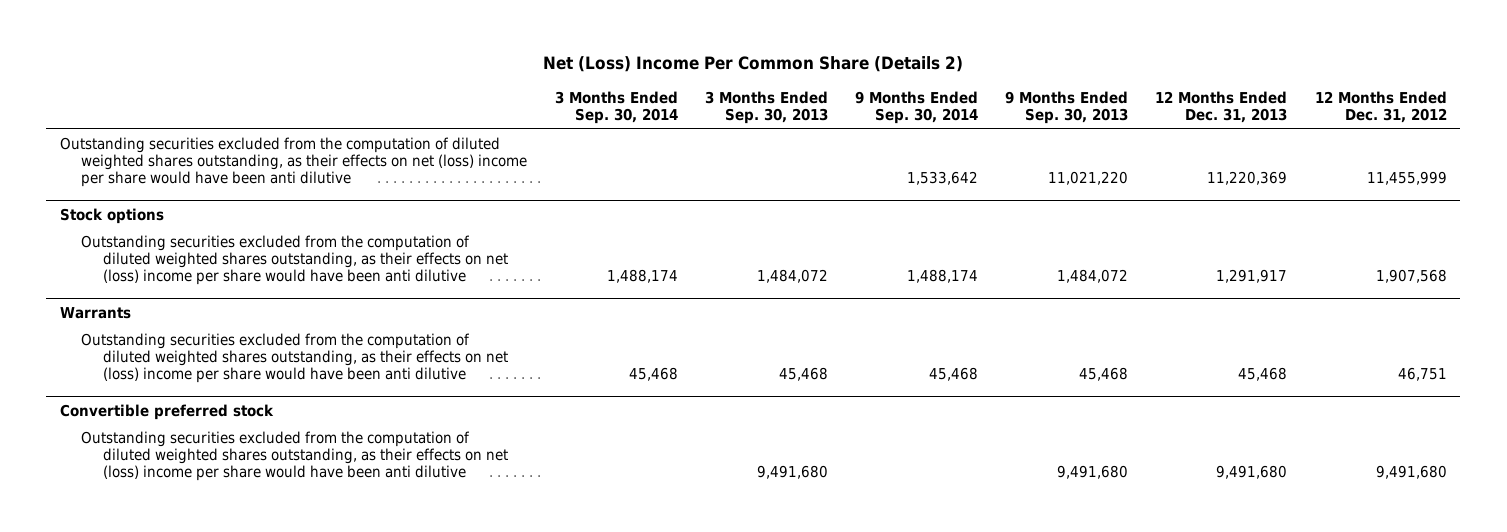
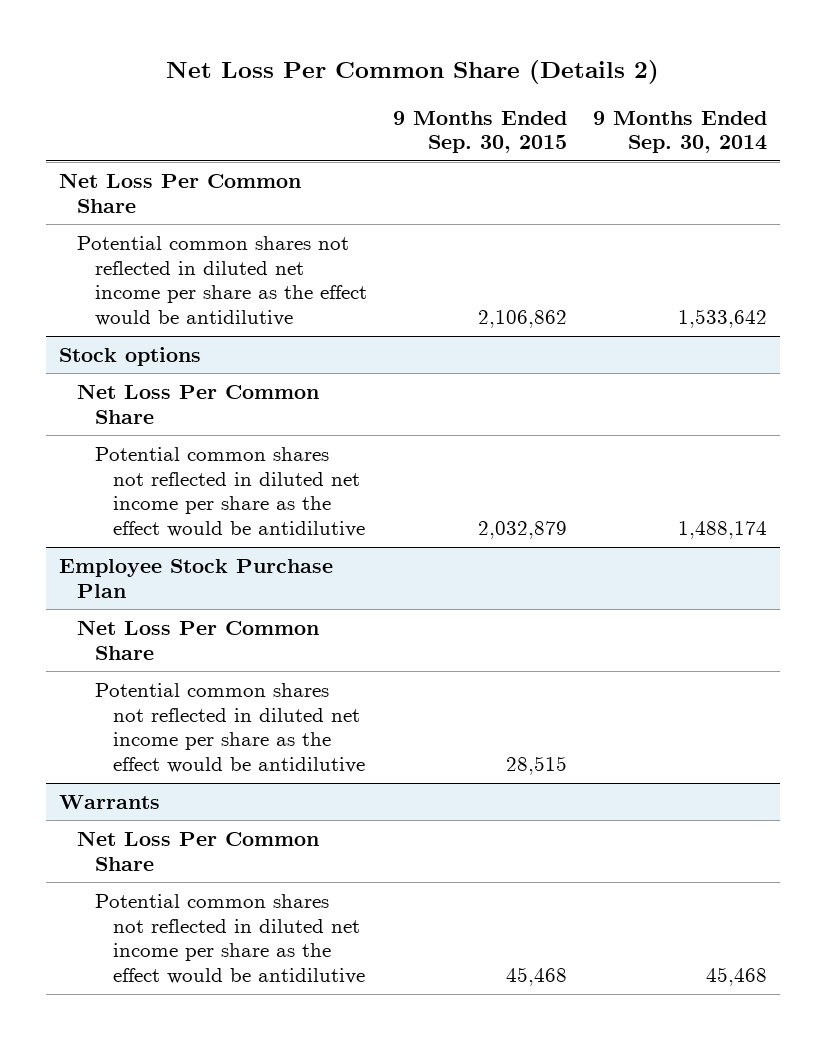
[543,56,964,73] Net (Loss) Income Per Common Share (Details 2) -> [165,59,659,84] Net Loss Per Common Share (Details 2)
[554,90,678,124] 3 Months Ended Sep. 30, 2014 -> none
[704,90,828,124] 3 Months Ended Sep. 30, 2013 -> none
[1005,90,1129,124] 9 Months Ended Sep. 30, 2013 -> none
[1155,90,1288,123] 12 Months Ended Dec. 31, 2013 -> none
[1314,90,1447,123] 12 Months Ended Dec. 31, 2012 -> none
none -> [392,110,567,154] 9 Months Ended Sep. 30, 2015
none -> [58,172,301,213] Net Loss Per Common Share
[60,137,528,188] Outstanding securities excluded from the computation of diluted weighted shares outstanding, as their effects on net (loss) income per share would have been anti dilutive -> [76,235,368,327] Potential common shares not reflected in diluted net income per share as the effect would be antidilutive
none -> [76,383,319,424] Net Loss Per Common Share
[81,235,508,286] Outstanding securities excluded from the computation of diluted weighted shares outstanding, as their effects on net (loss) income per share would have been anti dilutive -> [95,446,366,538] Potential common shares not reflected in diluted net income per share as the effect would be antidilutive
none -> [58,558,333,598] Employee Stock Purchase Plan
none -> [76,619,319,660] Net Loss Per Common Share
none -> [95,682,366,774] Potential common shares not reflected in diluted net income per share as the effect would be antidilutive
[60,403,275,420] Convertible preferred stock -> none
[81,431,508,482] Outstanding securities excluded from the computation of diluted weighted shares outstanding, as their effects on net (loss) income per share would have been anti dilutive -> none
none -> [76,830,319,871] Net Loss Per Common Share
[81,333,508,384] Outstanding securities excluded from the computation of diluted weighted shares outstanding, as their effects on net (loss) income per share would have been anti dilutive -> [95,893,366,985] Potential common shares not reflected in diluted net income per share as the effect would be antidilutive

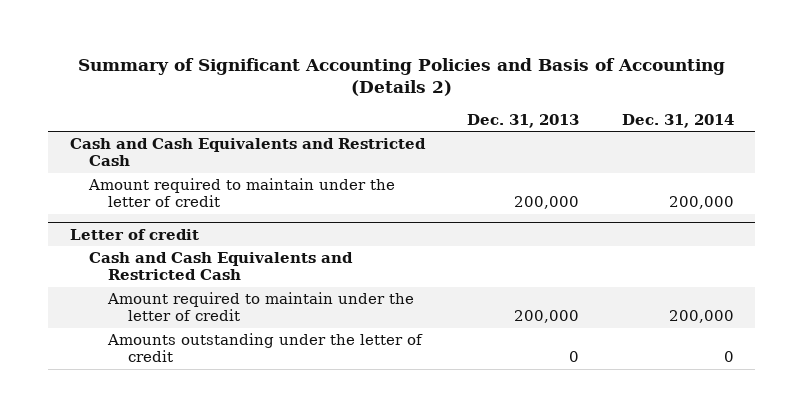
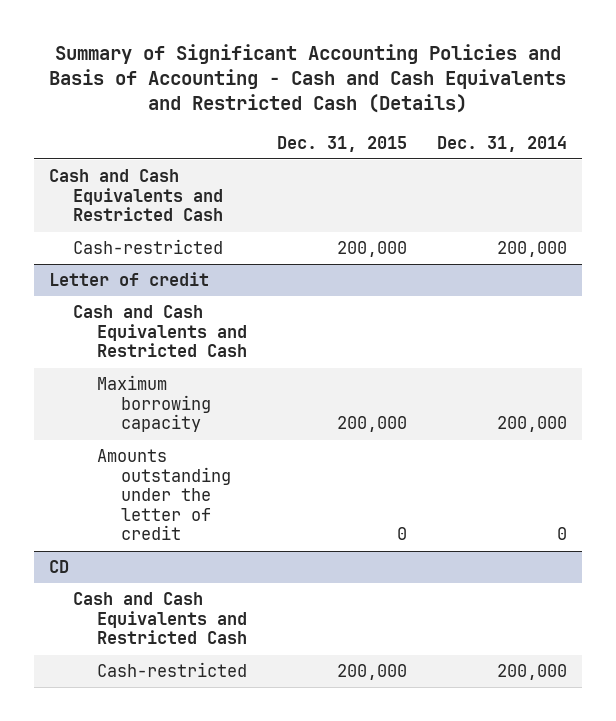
[77,57,725,97] Summary of Significant Accounting Policies and Basis of Accounting (Details 2) -> [49,43,567,114] Summary of Significant Accounting Policies and Basis of Accounting - Cash and Cash Equivalents and Restricted Cash (Details)
[467,113,580,128] Dec. 31, 2013 -> none
none -> [277,135,408,152] Dec. 31, 2015
[87,177,395,208] Amount required to maintain under the letter of credit -> [73,239,224,255] Cash-restricted
[107,291,415,322] Amount required to maintain under the letter of credit -> none
none -> [97,375,212,433] Maximum borrowing capacity
none -> [49,560,70,574] CD
none -> [73,592,248,645] Cash and Cash Equivalents and Restricted Cash
none -> [97,662,248,678] Cash-restricted

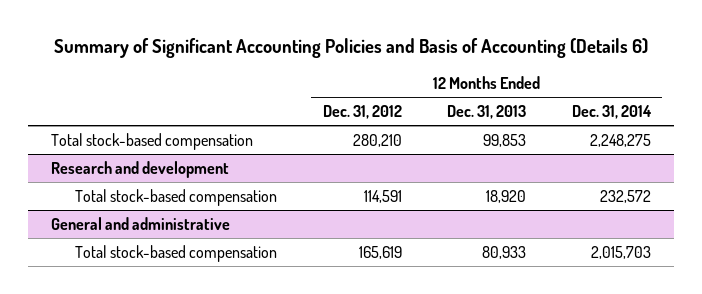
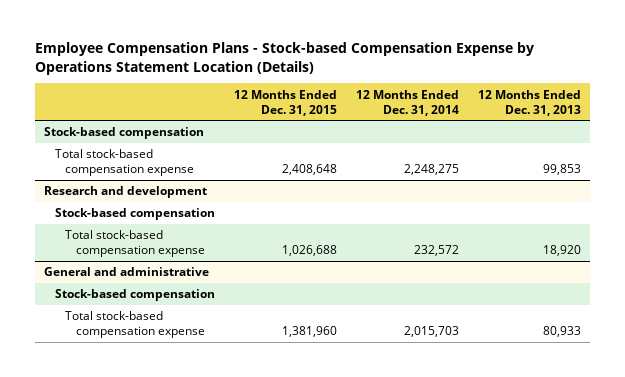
[54,38,649,59] Summary of Significant Accounting Policies and Basis of Accounting (Details 6) -> [34,42,534,75] Employee Compensation Plans - Stock-based Compensation Expense by Operations Statement Location (Details)
[322,105,402,120] Dec. 31, 2012 -> none
none -> [233,89,337,116] 12 Months Ended Dec. 31, 2015
none -> [44,127,205,140] Stock-based compensation
[51,132,254,150] Total stock-based compensation -> [54,149,195,177] Total stock-based compensation expense
none -> [54,208,215,221] Stock-based compensation
[74,188,277,206] Total stock-based compensation -> [65,230,205,258] Total stock-based compensation expense
none -> [54,289,215,302] Stock-based compensation
[74,244,277,262] Total stock-based compensation -> [65,311,205,339] Total stock-based compensation expense

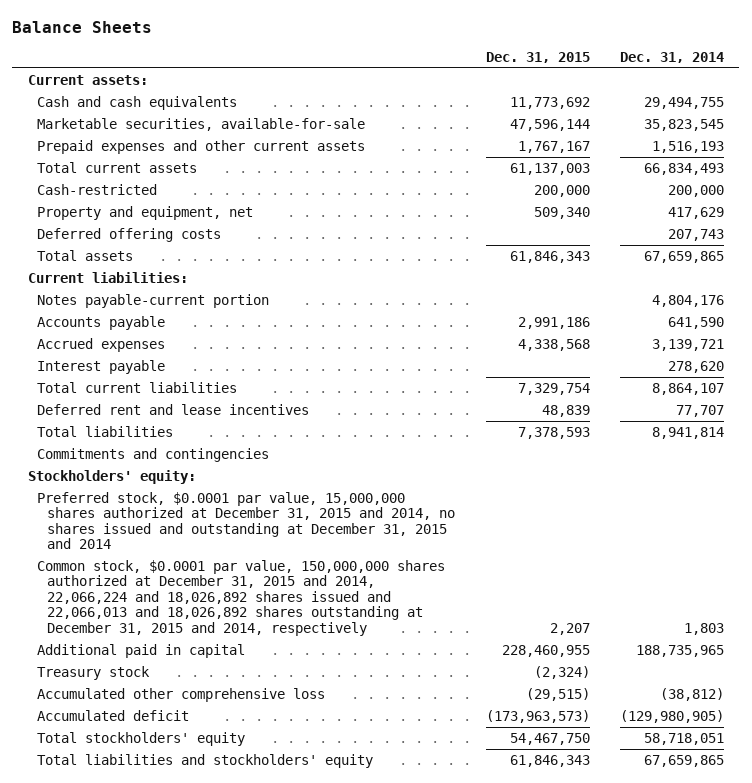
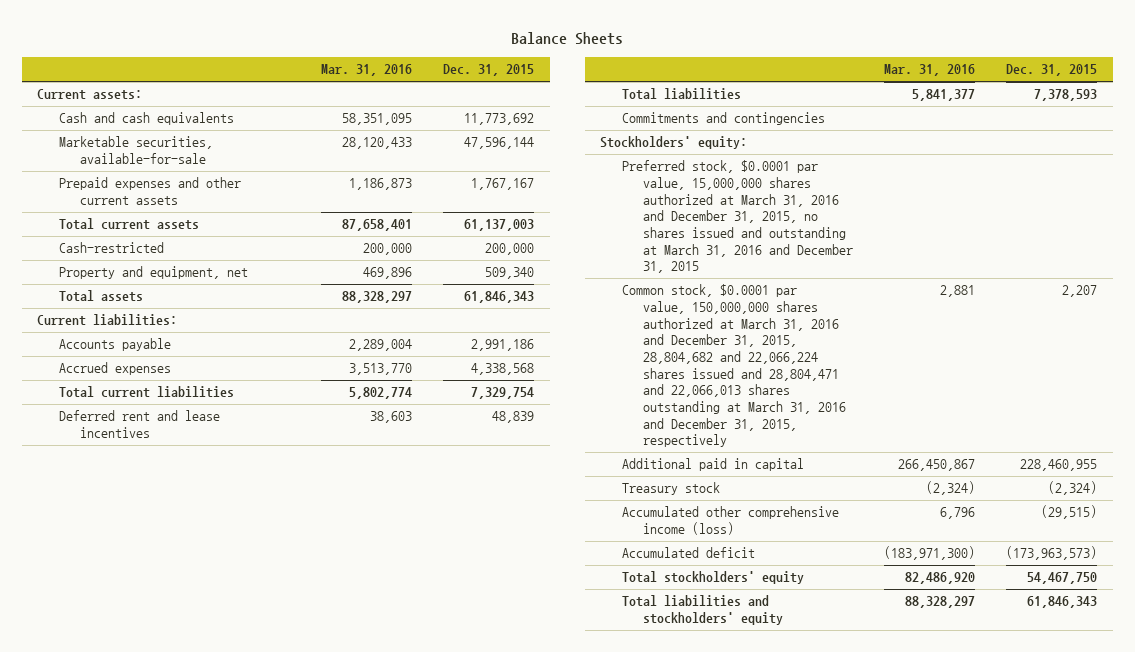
[620,52,725,64] Dec. 31, 2014 -> none
none -> [321,64,413,77] Mar. 31, 2016
[37,227,222,242] Deferred offering costs -> none
[37,293,270,308] Notes payable-current portion -> none
[37,359,166,374] Interest payable -> none
[37,491,456,550] Preferred stock, $0.0001 par value, 15,000,000 shares authorized at December 31, 2015 and 2014, no shares issued and outstanding at December 31, 2015 and 2014 -> [621,160,853,274] Preferred stock, $0.0001 par value, 15,000,000 shares authorized at March 31, 2016 and December 31, 2015, no shares issued and outstanding at March 31, 2016 and December 31, 2015
[37,559,446,637] Common stock, $0.0001 par value, 150,000,000 shares authorized at December 31, 2015 and 2014, 22,066,224 and 18,026,892 shares issued and 22,066,013 and 18,026,892 shares outstanding at December 31, 2015 and 2014, respectively -> [621,284,846,448] Common stock, $0.0001 par value, 150,000,000 shares authorized at March 31, 2016 and December 31, 2015, 28,804,682 and 22,066,224 shares issued and 28,804,471 and 22,066,013 shares outstanding at March 31, 2016 and December 31, 2015, respectively
[37,687,326,702] Accumulated other comprehensive loss -> [621,506,839,536] Accumulated other comprehensive income (loss)

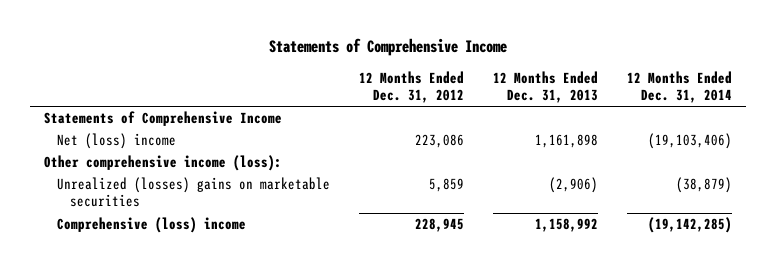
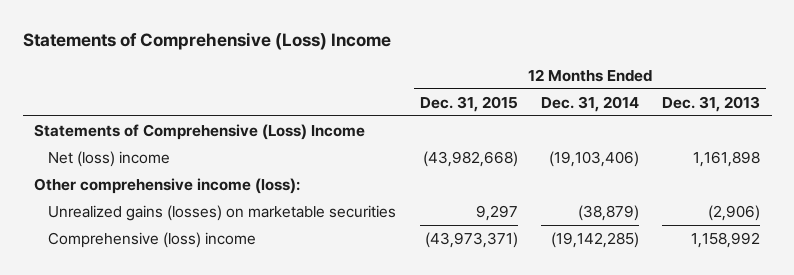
[269,38,508,57] Statements of Comprehensive Income -> [22,32,391,51] Statements of Comprehensive (Loss) Income
[358,70,464,103] 12 Months Ended Dec. 31, 2012 -> none
none -> [419,95,518,112] Dec. 31, 2015
[44,111,283,127] Statements of Comprehensive Income -> [34,123,366,140] Statements of Comprehensive (Loss) Income
[56,177,330,208] Unrealized (losses) gains on marketable securities -> [48,204,397,221] Unrealized gains (losses) on marketable securities

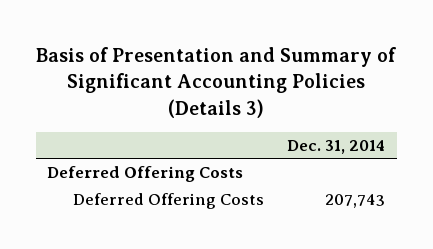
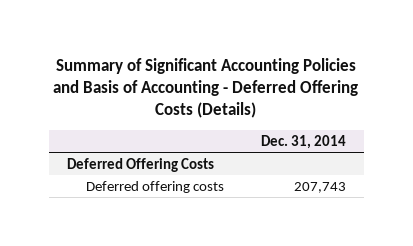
[36,46,397,118] Basis of Presentation and Summary of Significant Accounting Policies (Details 3) -> [53,58,359,119] Summary of Significant Accounting Policies and Basis of Accounting - Deferred Offering Costs (Details)
[72,193,264,210] Deferred Offering Costs -> [86,180,225,193] Deferred offering costs

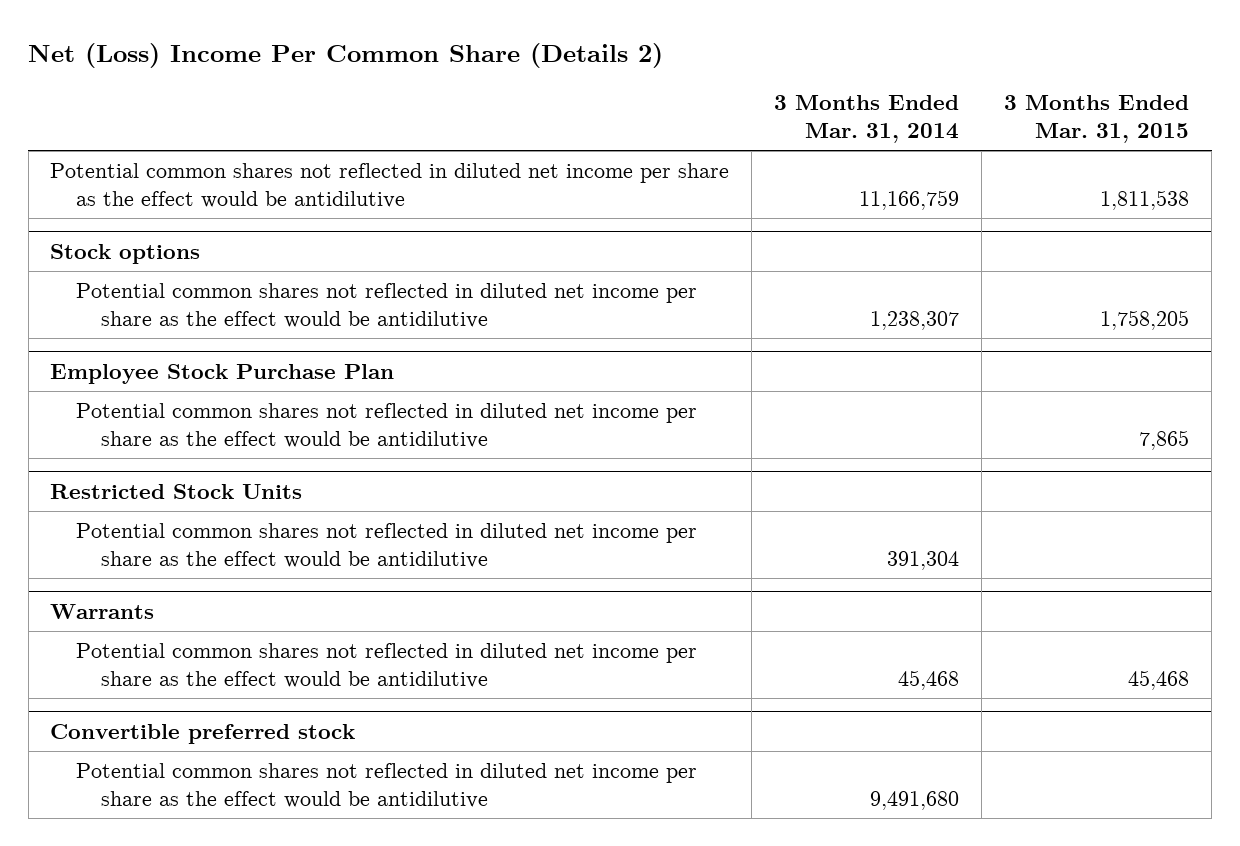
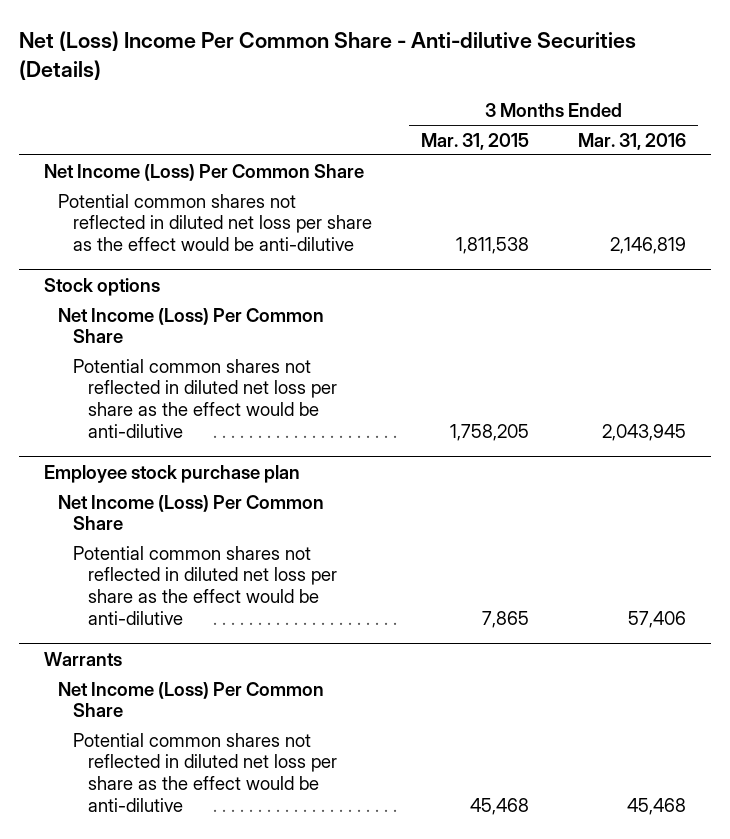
[28,42,664,68] Net (Loss) Income Per Common Share (Details 2) -> [19,30,637,80] Net (Loss) Income Per Common Share - Anti-dilutive Securities (Details)
[774,95,960,144] 3 Months Ended Mar. 31, 2014 -> none
none -> [578,132,687,150] Mar. 31, 2016
none -> [43,163,364,181] Net Income (Loss) Per Common Share
[50,162,730,208] Potential common shares not reflected in diluted net income per share as the effect would be antidilutive -> [58,193,373,252] Potential common shares not reflected in diluted net loss per share as the effect would be anti-dilutive
[50,483,303,499] Restricted Stock Units -> none
[75,522,697,568] Potential common shares not reflected in diluted net income per share as the effect would be antidilutive -> none
none -> [58,307,325,344] Net Income (Loss) Per Common Share
[75,282,697,328] Potential common shares not reflected in diluted net income per share as the effect would be antidilutive -> [73,358,338,438] Potential common shares not reflected in diluted net loss per share as the effect would be anti-dilutive
[50,363,395,384] Employee Stock Purchase Plan -> [43,464,300,483] Employee stock purchase plan
none -> [58,494,325,531] Net Income (Loss) Per Common Share
[75,402,697,448] Potential common shares not reflected in diluted net income per share as the effect would be antidilutive -> [73,545,338,625] Potential common shares not reflected in diluted net loss per share as the effect would be anti-dilutive
[50,723,356,744] Convertible preferred stock -> none
[75,762,697,808] Potential common shares not reflected in diluted net income per share as the effect would be antidilutive -> none
none -> [58,681,325,718] Net Income (Loss) Per Common Share
[75,642,697,688] Potential common shares not reflected in diluted net income per share as the effect would be antidilutive -> [73,732,338,812] Potential common shares not reflected in diluted net loss per share as the effect would be anti-dilutive

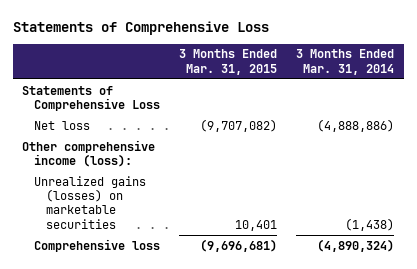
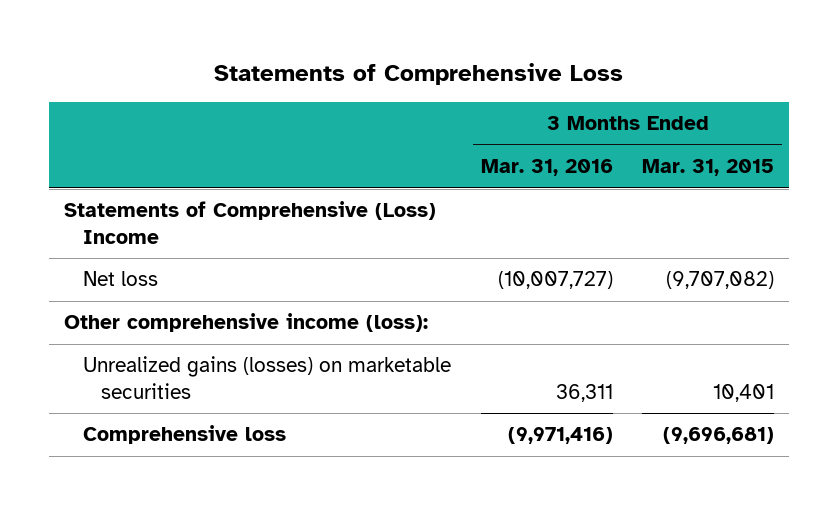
[296,49,395,75] 3 Months Ended Mar. 31, 2014 -> none
none -> [480,159,613,177] Mar. 31, 2016
[22,85,161,112] Statements of Comprehensive Loss -> [63,201,436,244] Statements of Comprehensive (Loss) Income

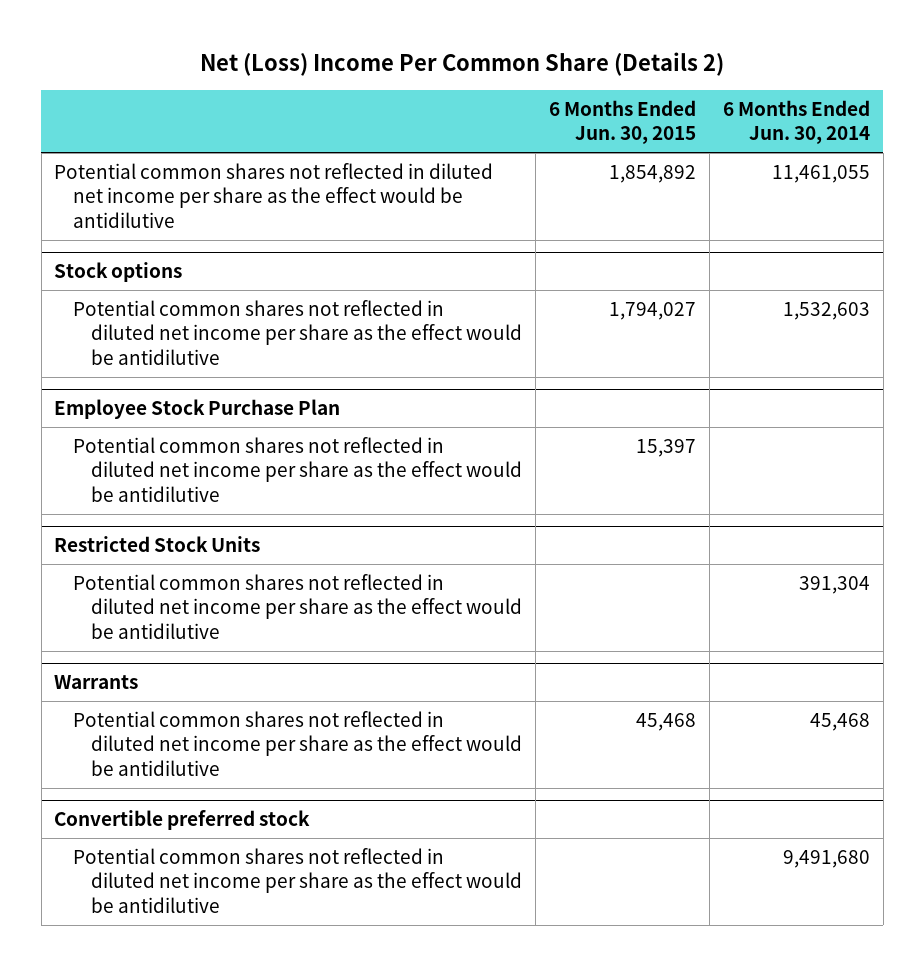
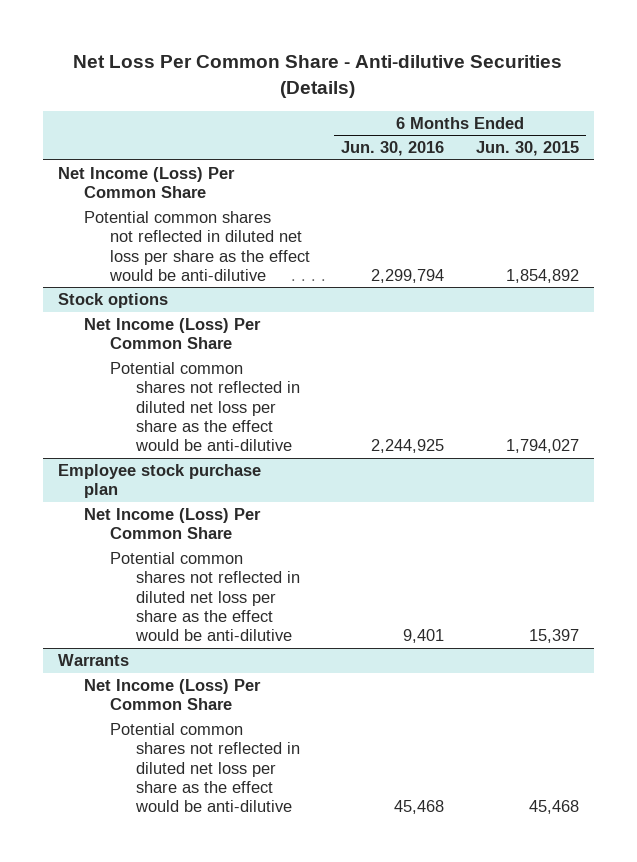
[200,51,725,76] Net (Loss) Income Per Common Share (Details 2) -> [73,55,563,98] Net Loss Per Common Share - Anti-dilutive Securities (Details)
[722,99,870,145] 6 Months Ended Jun. 30, 2014 -> none
none -> [341,141,445,157] Jun. 30, 2016
none -> [58,167,236,199] Net Income (Loss) Per Common Share
[54,162,494,228] Potential common shares not reflected in diluted net income per share as the effect would be antidilutive -> [84,211,311,281] Potential common shares not reflected in diluted net loss per share as the effect would be anti-dilutive
[54,536,261,553] Restricted Stock Units -> none
[72,573,523,639] Potential common shares not reflected in diluted net income per share as the effect would be antidilutive -> none
none -> [84,318,262,350] Net Income (Loss) Per Common Share
[72,299,523,365] Potential common shares not reflected in diluted net income per share as the effect would be antidilutive -> [110,362,301,451] Potential common shares not reflected in diluted net loss per share as the effect would be anti-dilutive
[54,399,341,420] Employee Stock Purchase Plan -> [58,464,262,499] Employee stock purchase plan
none -> [84,508,262,540] Net Income (Loss) Per Common Share
[72,436,523,502] Potential common shares not reflected in diluted net income per share as the effect would be antidilutive -> [110,552,301,641] Potential common shares not reflected in diluted net loss per share as the effect would be anti-dilutive
[54,810,311,831] Convertible preferred stock -> none
[72,847,523,913] Potential common shares not reflected in diluted net income per share as the effect would be antidilutive -> none
none -> [84,679,262,711] Net Income (Loss) Per Common Share
[72,710,523,776] Potential common shares not reflected in diluted net income per share as the effect would be antidilutive -> [110,723,301,812] Potential common shares not reflected in diluted net loss per share as the effect would be anti-dilutive

